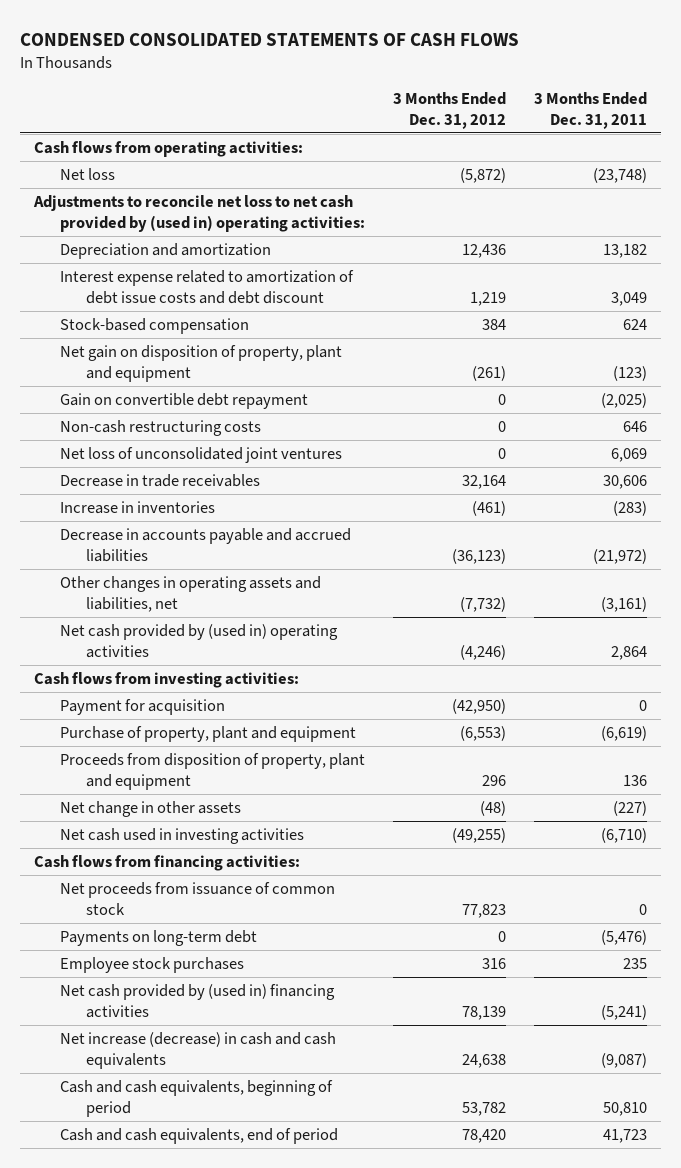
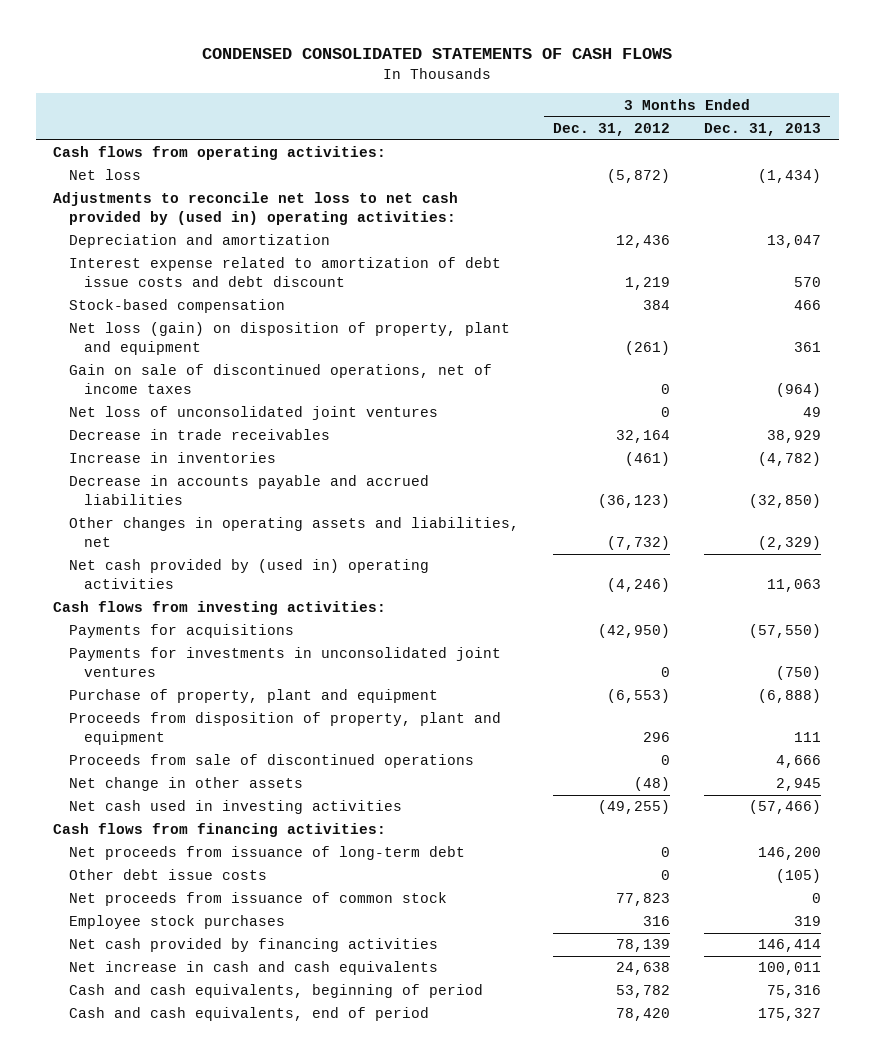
[534,91,648,129] 3 Months Ended Dec. 31, 2011 -> none
none -> [704,122,822,136] Dec. 31, 2013
[60,392,309,409] Gain on convertible debt repayment -> none
[60,419,262,436] Non-cash restructuring costs -> none
[60,344,343,383] Net gain on disposition of property, plant and equipment -> [68,322,510,355] Net loss (gain) on disposition of property, plant and equipment
none -> [68,364,492,394] Gain on sale of discontinued operations, net of income taxes
[60,698,226,715] Payment for acquisition -> [68,624,294,639] Payments for acquisitions
none -> [68,647,501,677] Payments for investments in unconsolidated joint ventures
none -> [68,754,474,769] Proceeds from sale of discontinued operations
none -> [68,846,465,861] Net proceeds from issuance of long-term debt
none -> [68,869,267,881] Other debt issue costs
[60,929,258,946] Payments on long-term debt -> none
[60,983,336,1019] Net cash provided by (used in) financing activities -> [68,938,438,953] Net cash provided by financing activities
[60,1031,337,1070] Net increase (decrease) in cash and cash equivalents -> [68,961,438,976] Net increase in cash and cash equivalents

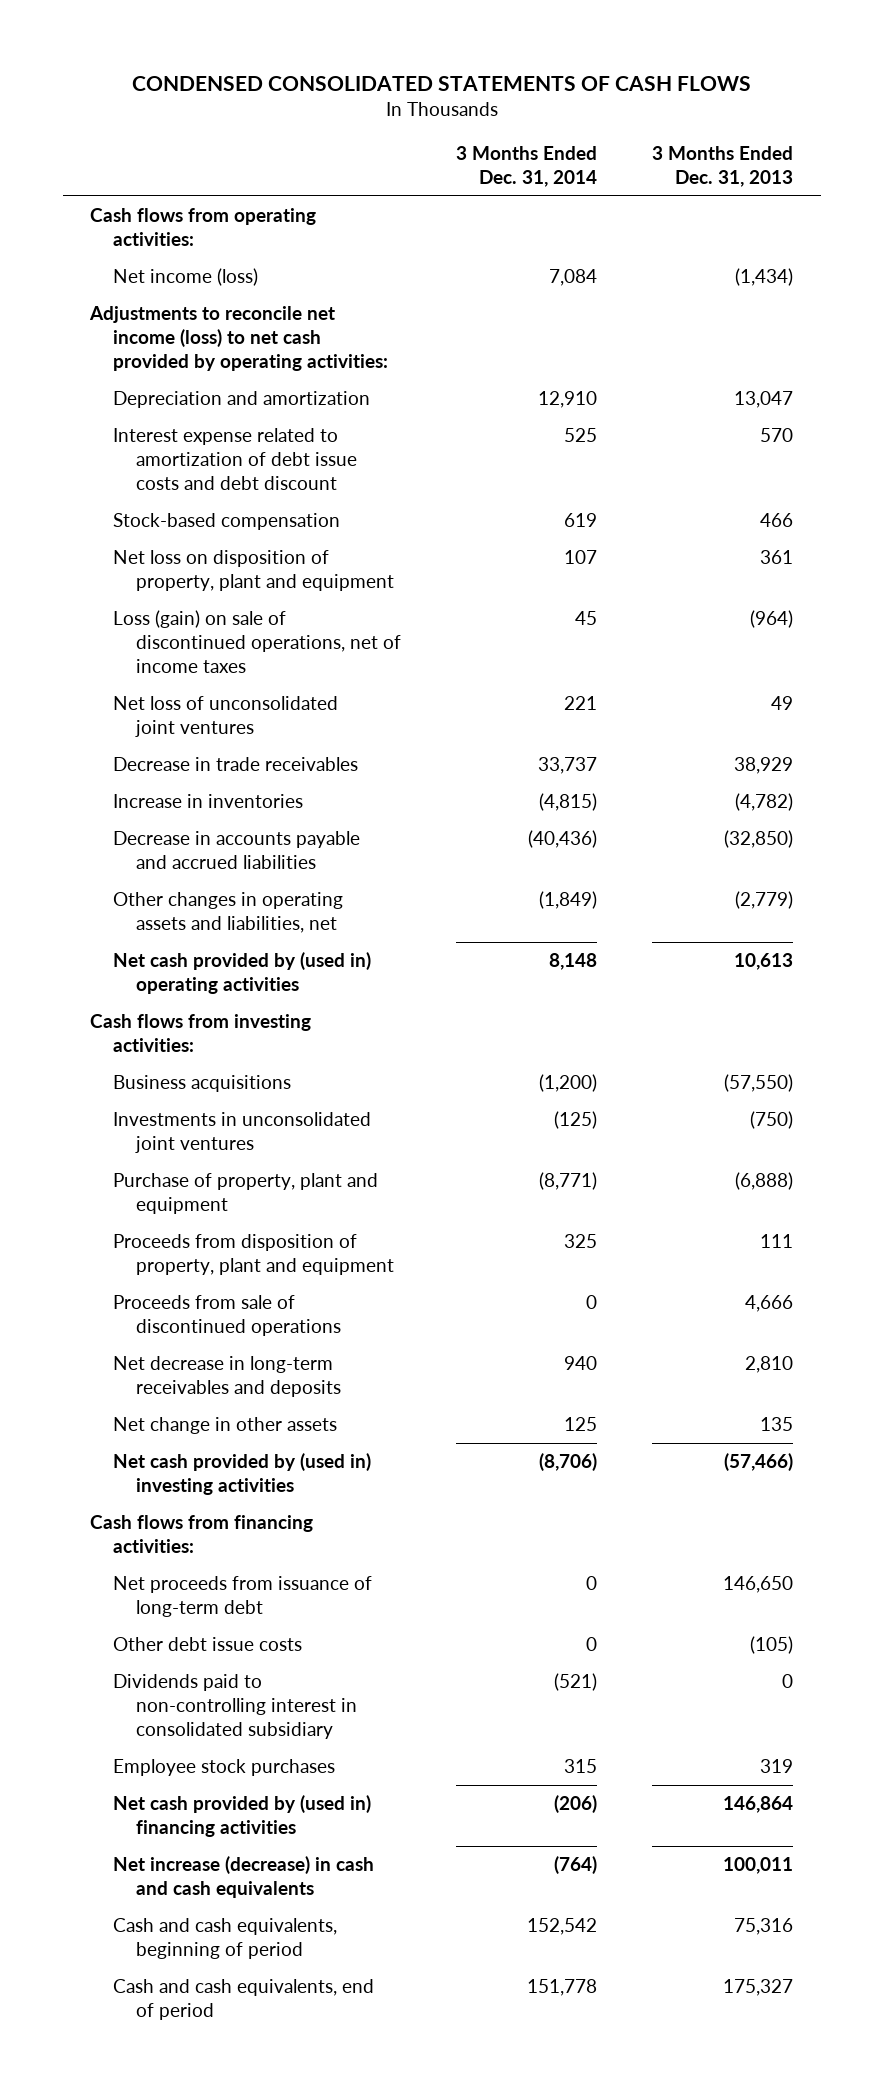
[553,122,671,136] Dec. 31, 2012 -> none
none -> [456,145,598,187] 3 Months Ended Dec. 31, 2014
[68,169,141,181] Net loss -> [113,268,259,287] Net income (loss)
[53,192,459,225] Adjustments to reconcile net loss to net cash provided by (used in) operating activities: -> [89,306,389,371] Adjustments to reconcile net income (loss) to net cash provided by operating activities:
[68,322,510,355] Net loss (gain) on disposition of property, plant and equipment -> [113,550,395,591] Net loss on disposition of property, plant and equipment
[68,364,492,394] Gain on sale of discontinued operations, net of income taxes -> [113,610,402,673] Loss (gain) on sale of discontinued operations, net of income taxes
[758,535,822,550] (2,329) -> [735,891,794,910] (2,779)
[767,578,822,592] 11,063 -> [734,953,794,971] 10,613
[68,624,294,639] Payments for acquisitions -> [113,1075,292,1093] Business acquisitions
[68,647,501,677] Payments for investments in unconsolidated joint ventures -> [113,1112,372,1153] Investments in unconsolidated joint ventures
none -> [113,1356,342,1397] Net decrease in long-term receivables and deposits
[776,778,822,792] 2,945 -> [760,1417,794,1432] 135
[68,800,402,815] Net cash used in investing activities -> [113,1453,372,1495] Net cash provided by (used in) investing activities
[758,847,822,861] 146,200 -> [723,1576,794,1594] 146,650
[68,892,447,907] Net proceeds from issuance of common stock -> none
none -> [113,1674,358,1739] Dividends paid to non-controlling interest in consolidated subsidiary
[68,938,438,953] Net cash provided by financing activities -> [113,1795,372,1837] Net cash provided by (used in) financing activities
[758,939,822,953] 146,414 -> [723,1796,794,1814] 146,864
[68,961,438,976] Net increase in cash and cash equivalents -> [113,1856,375,1898] Net increase (decrease) in cash and cash equivalents

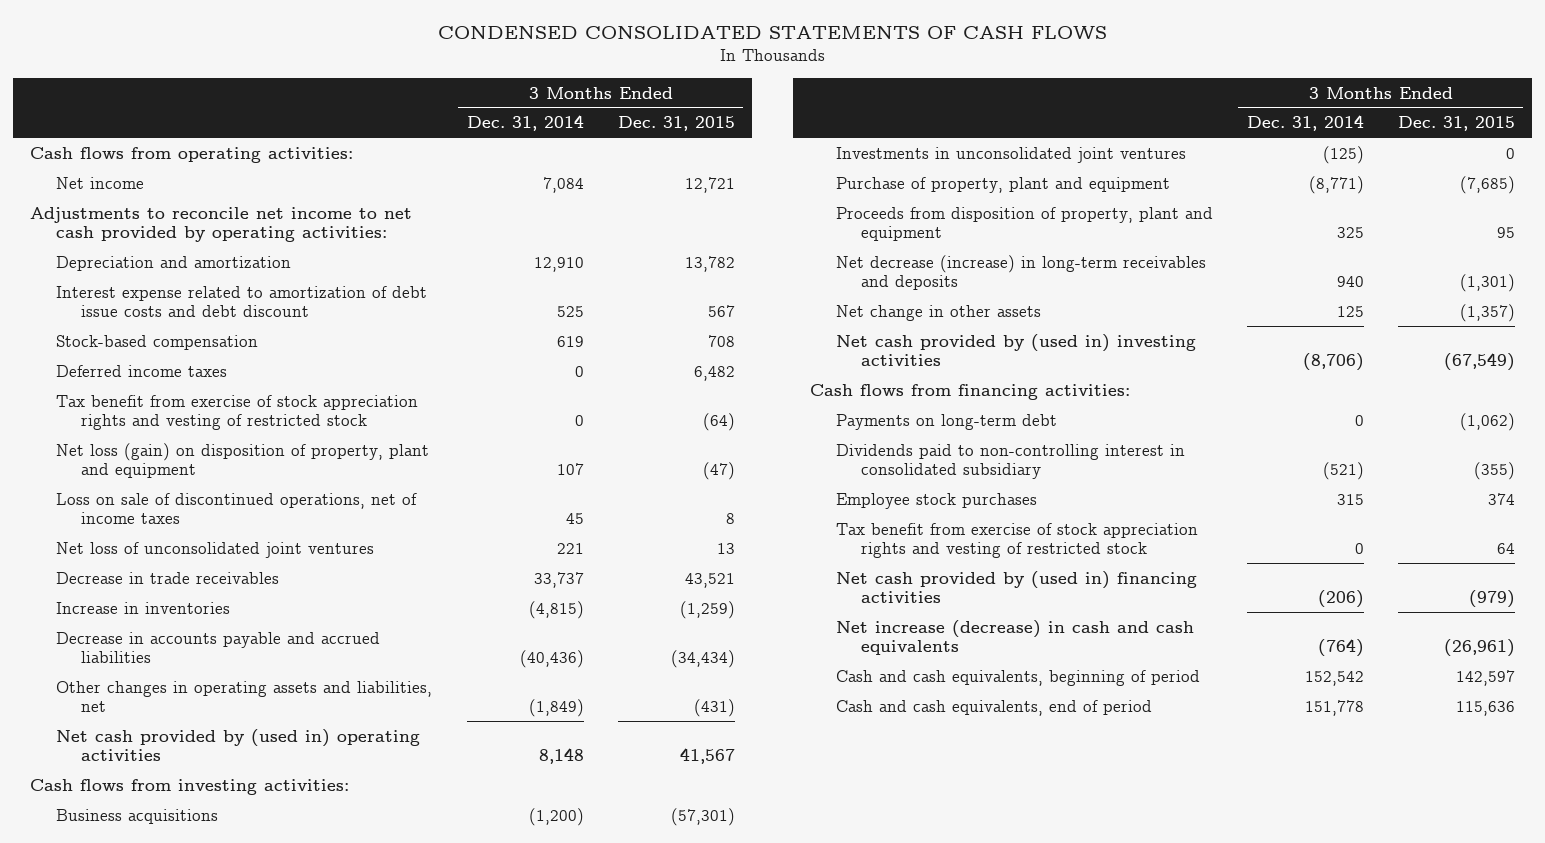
[652,145,794,187] 3 Months Ended Dec. 31, 2013 -> none
none -> [617,116,735,132] Dec. 31, 2015
[113,268,259,287] Net income (loss) -> [55,176,144,189] Net income
[89,306,389,371] Adjustments to reconcile net income (loss) to net cash provided by operating activities: -> [30,206,413,242] Adjustments to reconcile net income to net cash provided by operating activities:
none -> [55,364,227,377] Deferred income taxes
none -> [55,394,418,430] Tax benefit from exercise of stock appreciation rights and vesting of restricted stock
[113,550,395,591] Net loss on disposition of property, plant and equipment -> [55,442,429,478] Net loss (gain) on disposition of property, plant and equipment
[113,610,402,673] Loss (gain) on sale of discontinued operations, net of income taxes -> [55,492,417,524] Loss on sale of discontinued operations, net of income taxes
[113,1295,342,1336] Proceeds from sale of discontinued operations -> none
[113,1356,342,1397] Net decrease in long-term receivables and deposits -> [835,254,1206,290] Net decrease (increase) in long-term receivables and deposits
[113,1576,373,1617] Net proceeds from issuance of long-term debt -> none
[113,1637,303,1652] Other debt issue costs -> none
none -> [835,413,1057,430] Payments on long-term debt
none -> [835,522,1198,558] Tax benefit from exercise of stock appreciation rights and vesting of restricted stock

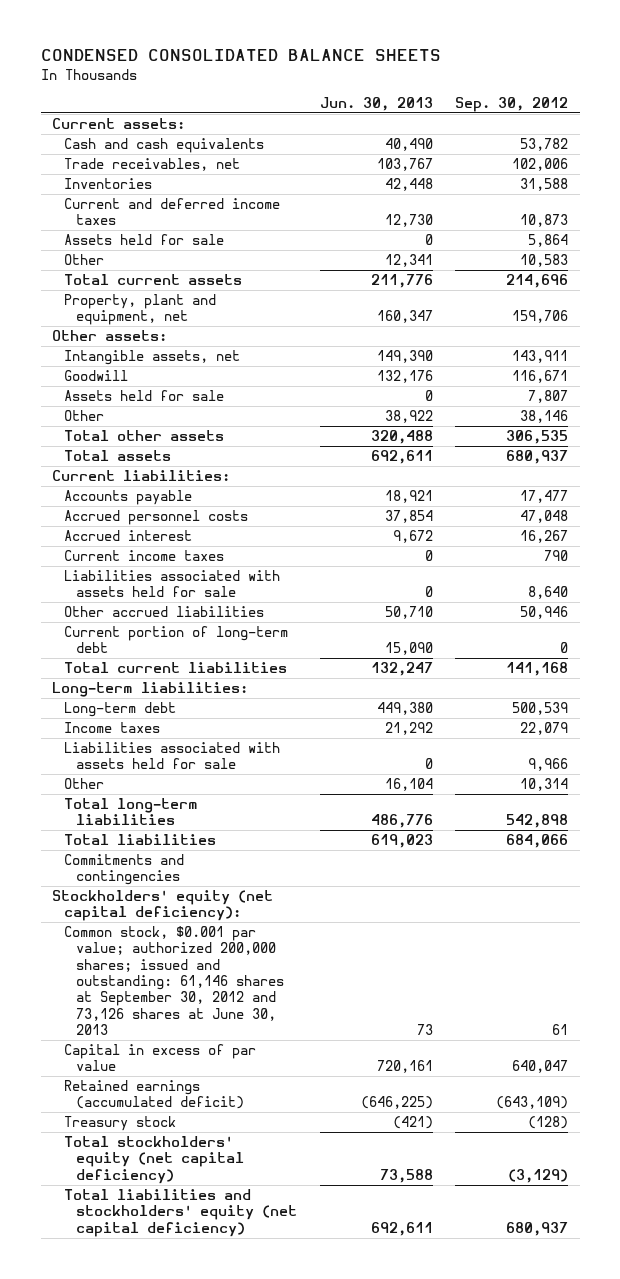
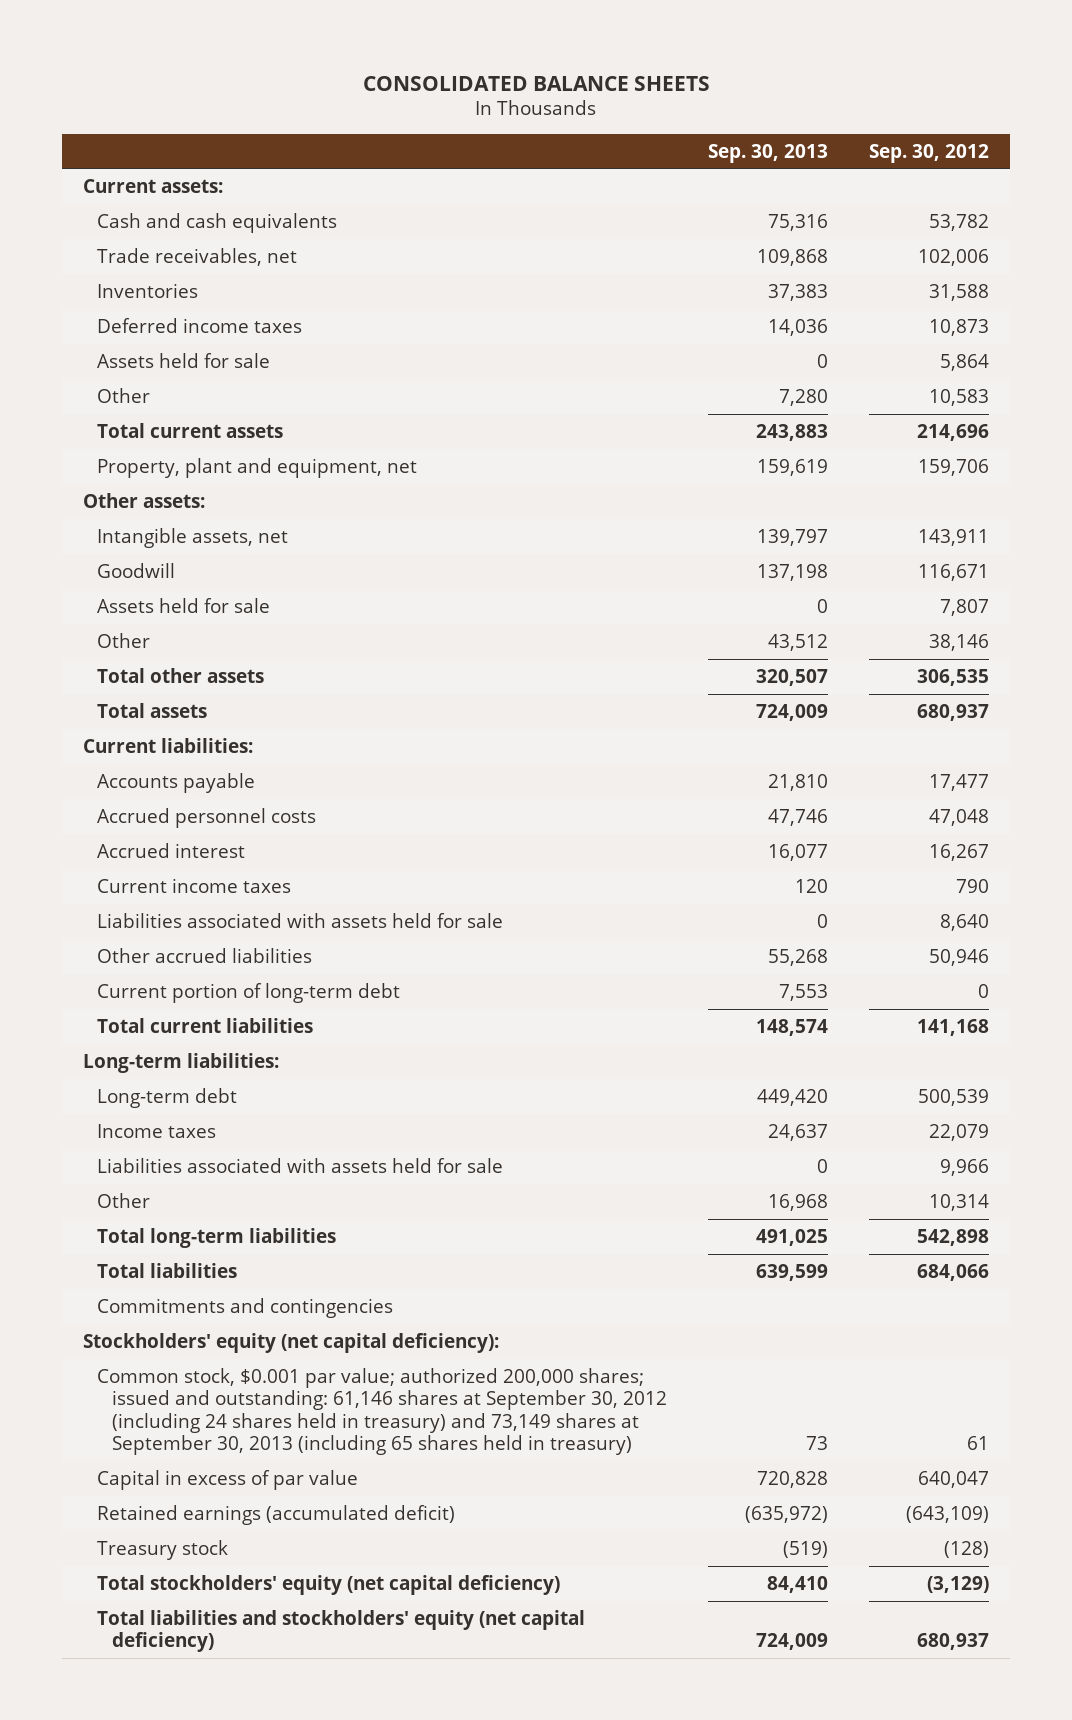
[40,49,441,62] CONDENSED CONSOLIDATED BALANCE SHEETS -> [362,75,710,91] CONSOLIDATED BALANCE SHEETS
[319,97,433,112] Jun. 30, 2013 -> none
none -> [708,143,829,163] Sep. 30, 2013
[64,198,281,226] Current and deferred income taxes -> [97,317,303,333] Deferred income taxes
[64,926,285,1035] Common stock, $0.001 par value; authorized 200,000 shares; issued and outstanding: 61,146 shares at September 30, 2012 and 73,126 shares at June 30, 2013 -> [97,1367,667,1456] Common stock, $0.001 par value; authorized 200,000 shares; issued and outstanding: 61,146 shares at September 30, 2012 (including 24 shares held in treasury) and 73,149 shares at September 30, 2013 (including 65 shares held in treasury)

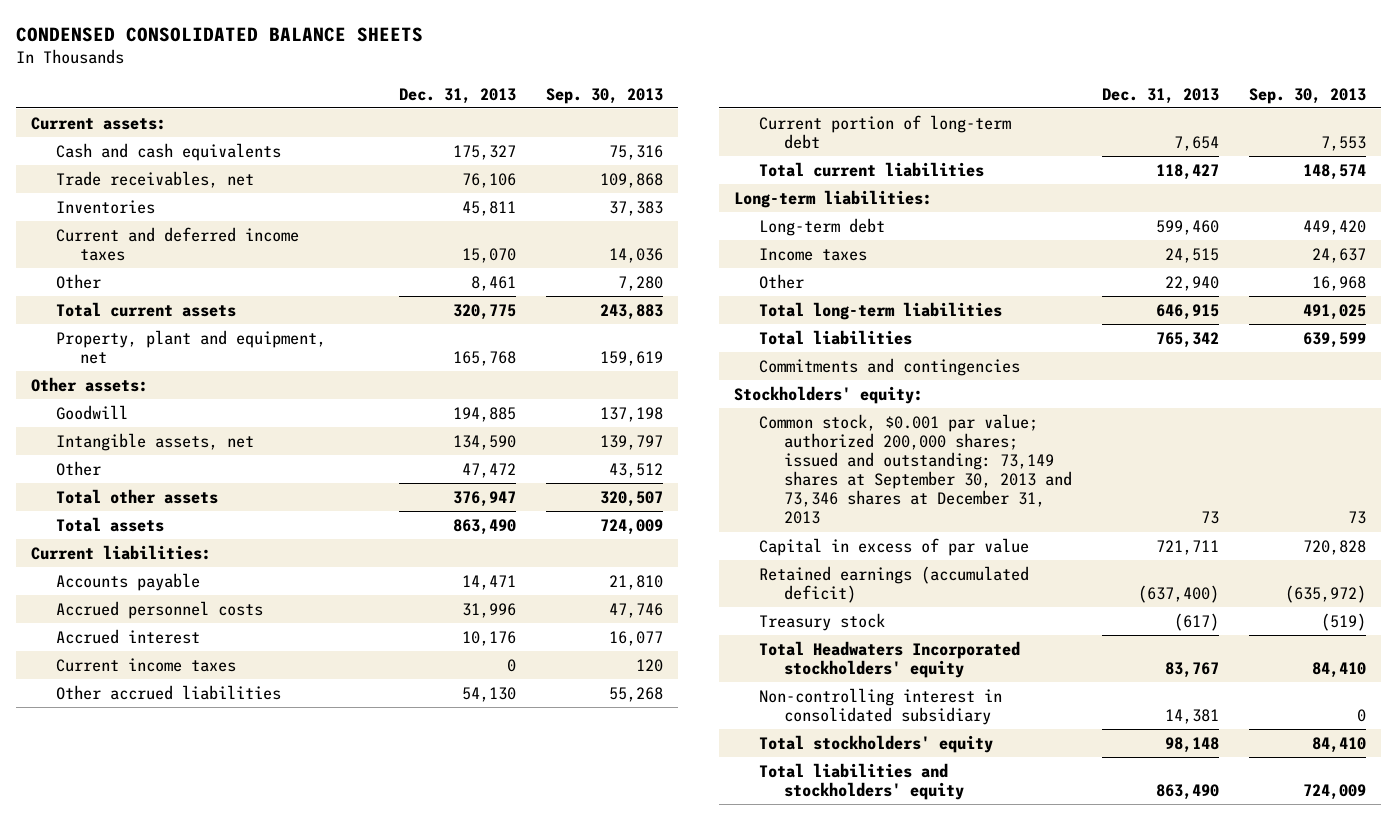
[362,75,710,91] CONSOLIDATED BALANCE SHEETS -> [15,27,423,43] CONDENSED CONSOLIDATED BALANCE SHEETS
[869,143,990,163] Sep. 30, 2012 -> none
none -> [398,87,516,104] Dec. 31, 2013
[97,352,271,368] Assets held for sale -> none
[97,317,303,333] Deferred income taxes -> [55,226,299,261] Current and deferred income taxes
[97,597,271,613] Assets held for sale -> none
[97,527,289,548] Intangible assets, net -> [55,432,254,451] Intangible assets, net
[97,912,504,928] Liabilities associated with assets held for sale -> none
[97,1157,504,1173] Liabilities associated with assets held for sale -> none
[82,1332,499,1353] Stockholders' equity (net capital deficiency): -> none
none -> [734,385,924,404] Stockholders' equity:
[97,1367,667,1456] Common stock, $0.001 par value; authorized 200,000 shares; issued and outstanding: 61,146 shares at September 30, 2012 (including 24 shares held in treasury) and 73,149 shares at September 30, 2013 (including 65 shares held in treasury) -> [758,413,1072,525] Common stock, $0.001 par value; authorized 200,000 shares; issued and outstanding: 73,149 shares at September 30, 2013 and 73,346 shares at December 31, 2013
[97,1574,561,1595] Total stockholders' equity (net capital deficiency) -> [758,640,1020,678] Total Headwaters Incorporated stockholders' equity
none -> [758,687,1002,725] Non-controlling interest in consolidated subsidiary
none -> [758,734,993,753] Total stockholders' equity
[97,1609,586,1653] Total liabilities and stockholders' equity (net capital deficiency) -> [758,762,964,800] Total liabilities and stockholders' equity

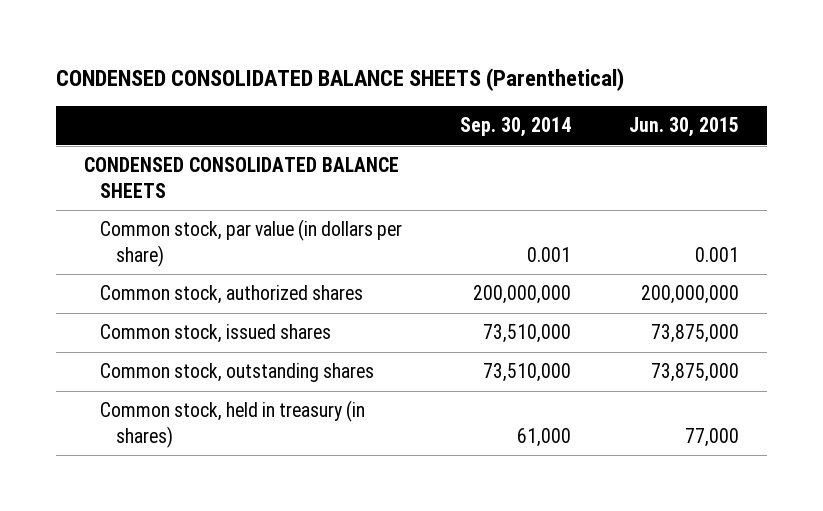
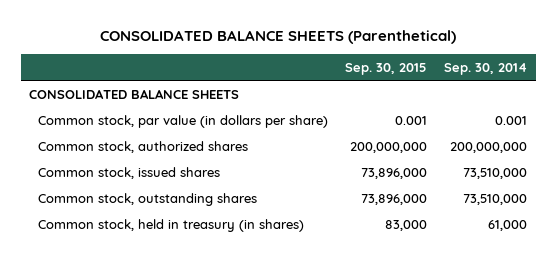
[55,68,624,92] CONDENSED CONSOLIDATED BALANCE SHEETS (Parenthetical) -> [100,29,457,44] CONSOLIDATED BALANCE SHEETS (Parenthetical)
[628,117,739,138] Jun. 30, 2015 -> none
none -> [345,62,428,75] Sep. 30, 2015
[84,157,400,198] CONDENSED CONSOLIDATED BALANCE SHEETS -> [29,88,240,99] CONSOLIDATED BALANCE SHEETS

